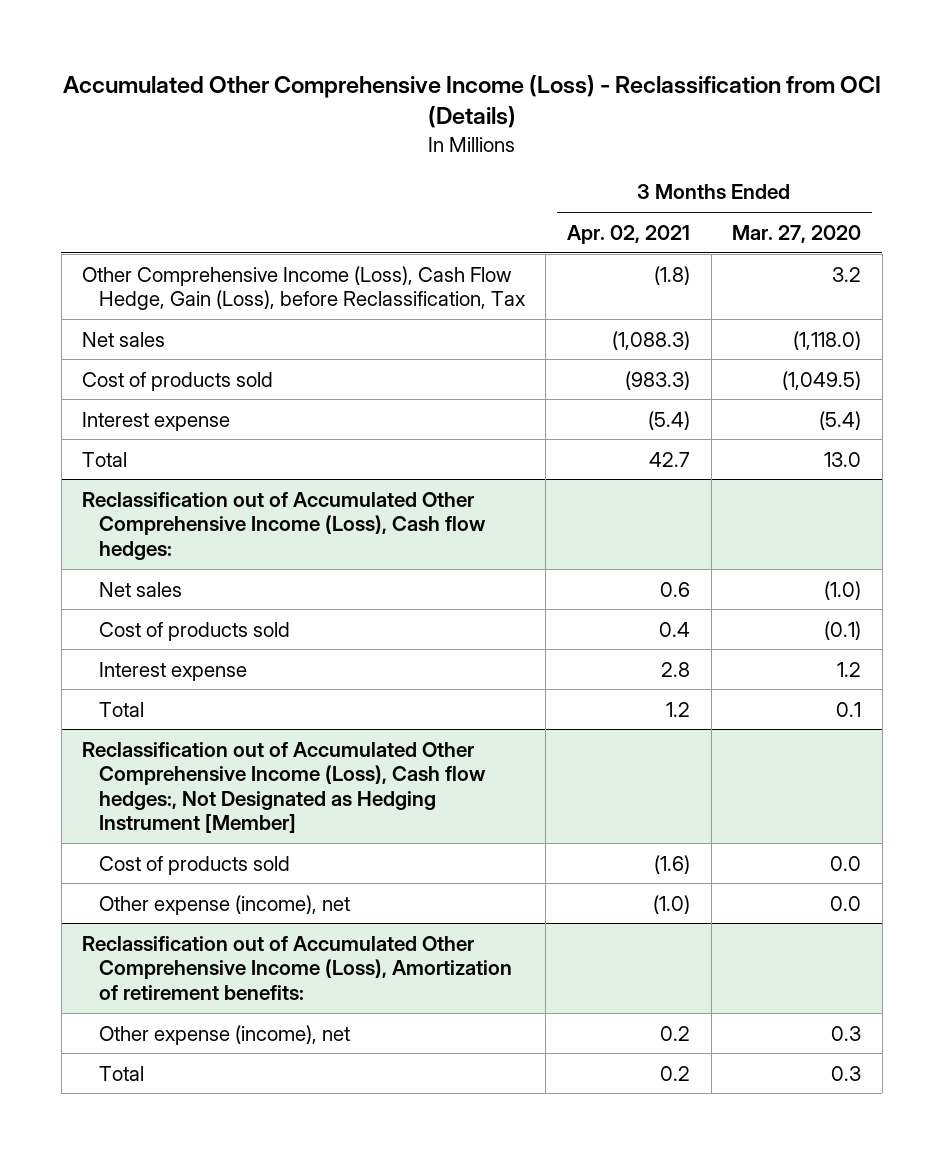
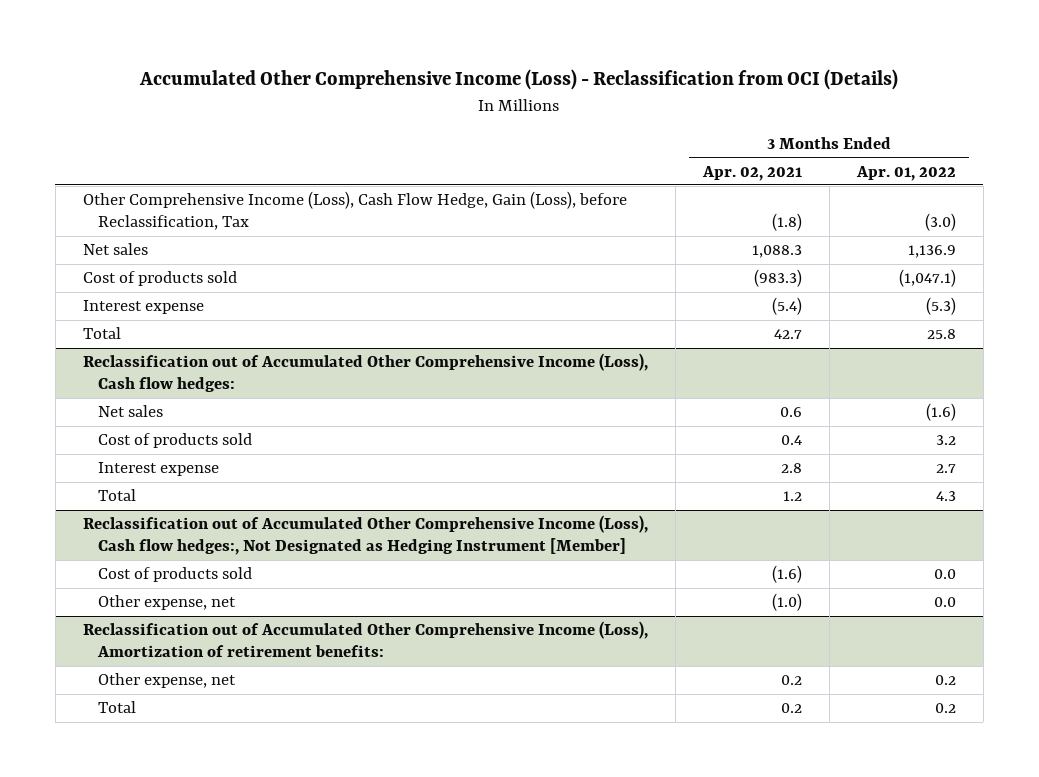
[732,224,862,243] Mar. 27, 2020 -> none
none -> [855,165,956,181] Apr. 01, 2022
[612,330,691,350] (1,088.3) -> [751,245,802,259] 1,088.3
[98,894,350,915] Other expense (income), net -> [98,595,237,611] Other expense, net
[98,1024,350,1045] Other expense (income), net -> [98,673,237,689] Other expense, net

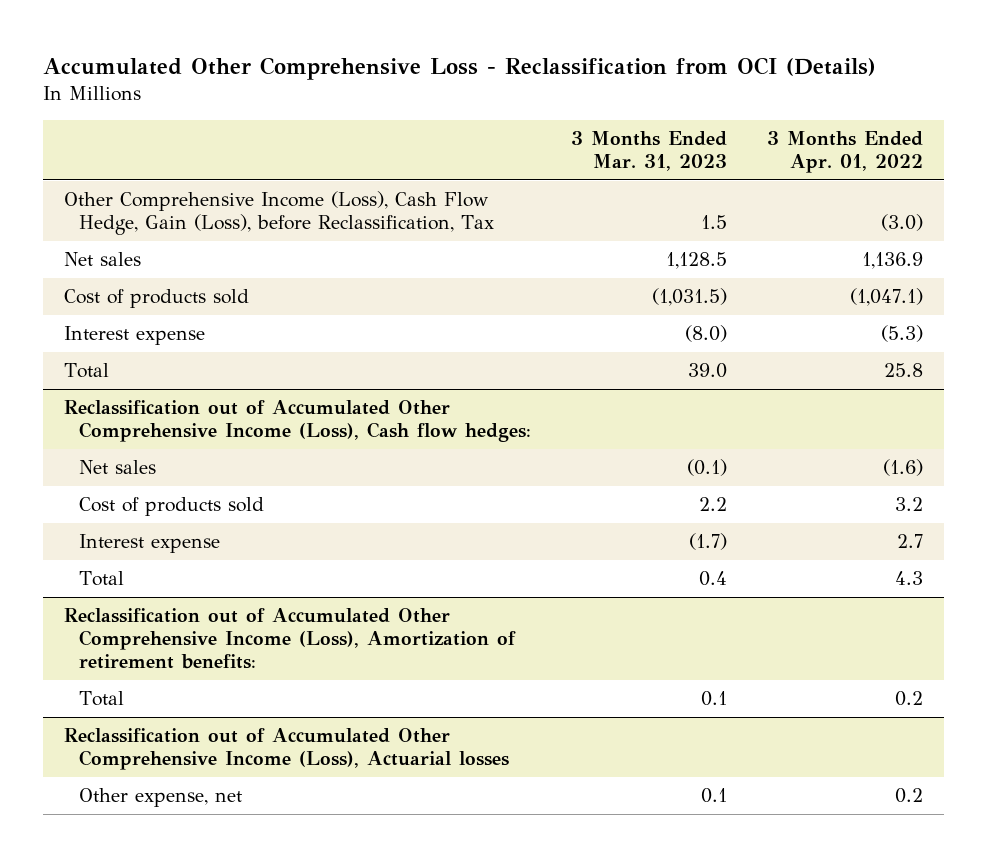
[139,69,899,91] Accumulated Other Comprehensive Income (Loss) - Reclassification from OCI (Details) -> [43,56,877,80] Accumulated Other Comprehensive Loss - Reclassification from OCI (Details)
[701,165,802,181] Apr. 02, 2021 -> none
none -> [570,131,727,172] 3 Months Ended Mar. 31, 2023
[82,515,648,556] Reclassification out of Accumulated Other Comprehensive Income (Loss), Cash flow hedges:, Not Designated as Hedging Instrument [Member] -> none
[98,567,253,583] Cost of products sold -> none
[98,595,237,611] Other expense, net -> none
[98,673,237,689] Other expense, net -> none
none -> [63,728,509,771] Reclassification out of Accumulated Other Comprehensive Income (Loss), Actuarial losses
none -> [78,788,242,808] Other expense, net

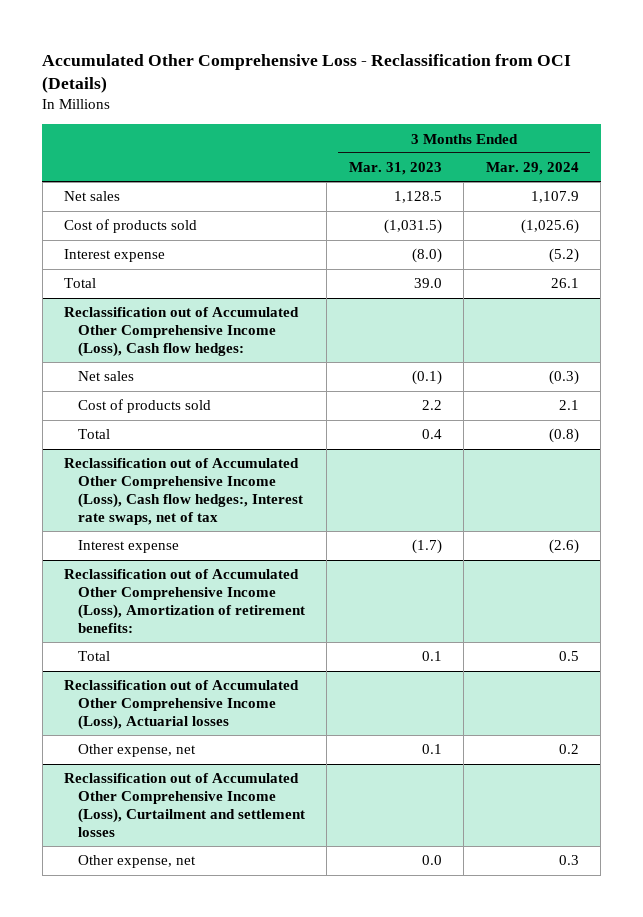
[767,131,924,174] 3 Months Ended Apr. 01, 2022 -> none
none -> [485,162,579,176] Mar. 29, 2024
[63,191,494,236] Other Comprehensive Income (Loss), Cash Flow Hedge, Gain (Loss), before Reclassification, Tax -> none
[78,534,220,554] Interest expense -> none
none -> [64,458,303,525] Reclassification out of Accumulated Other Comprehensive Income (Loss), Cash flow hedges:, Interest rate swaps, net of tax
none -> [77,540,179,554] Interest expense
none -> [64,773,305,837] Reclassification out of Accumulated Other Comprehensive Income (Loss), Curtailment and settlement losses
none -> [77,855,196,869] Other expense, net

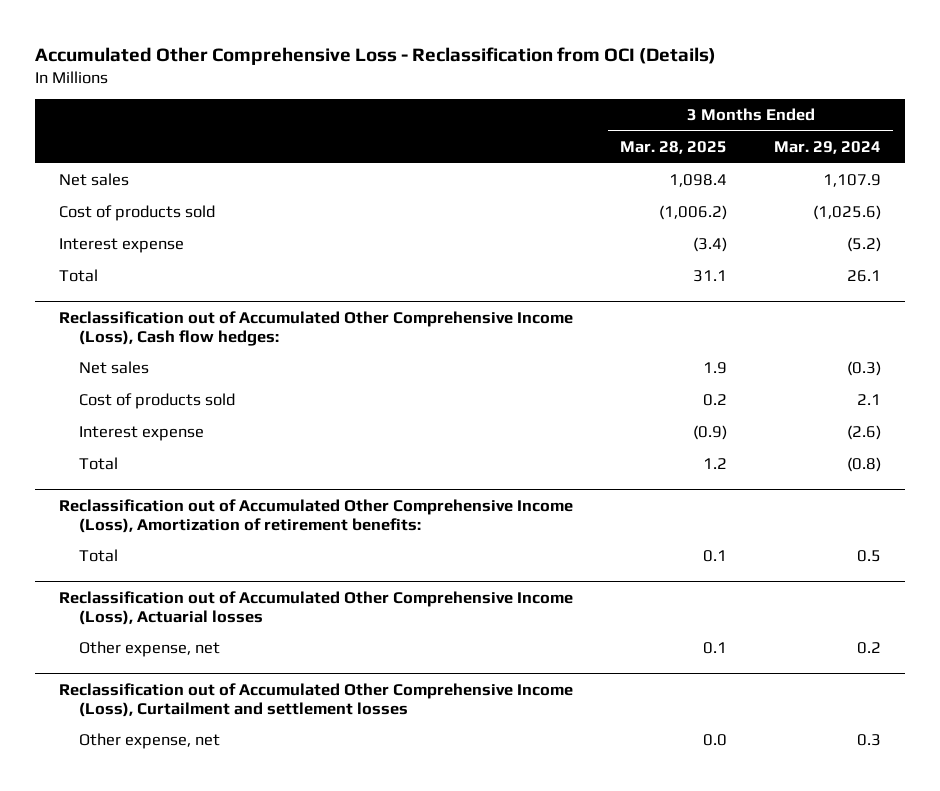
[348,162,442,176] Mar. 31, 2023 -> none
none -> [619,141,727,155] Mar. 28, 2025
[64,458,303,525] Reclassification out of Accumulated Other Comprehensive Income (Loss), Cash flow hedges:, Interest rate swaps, net of tax -> none
[77,429,110,440] Total -> [79,457,119,471] Total

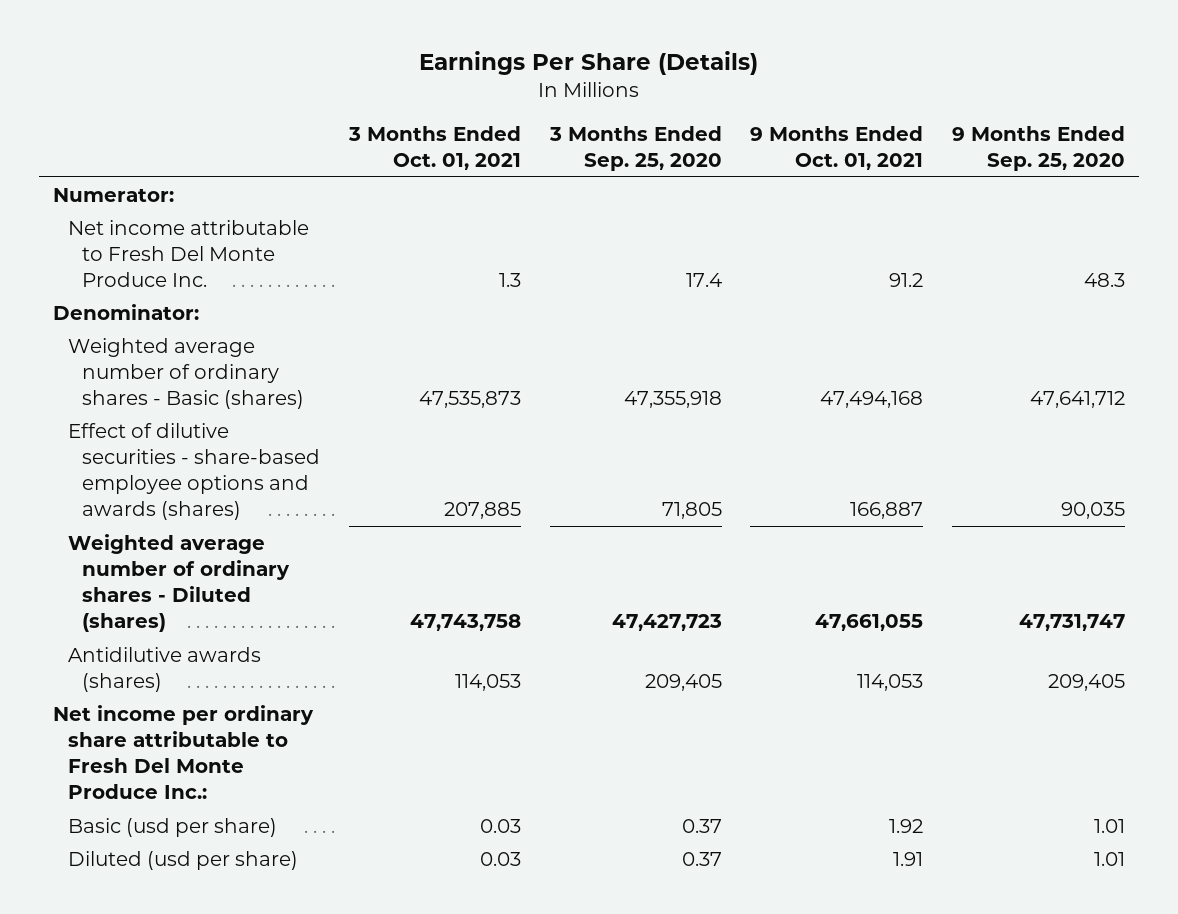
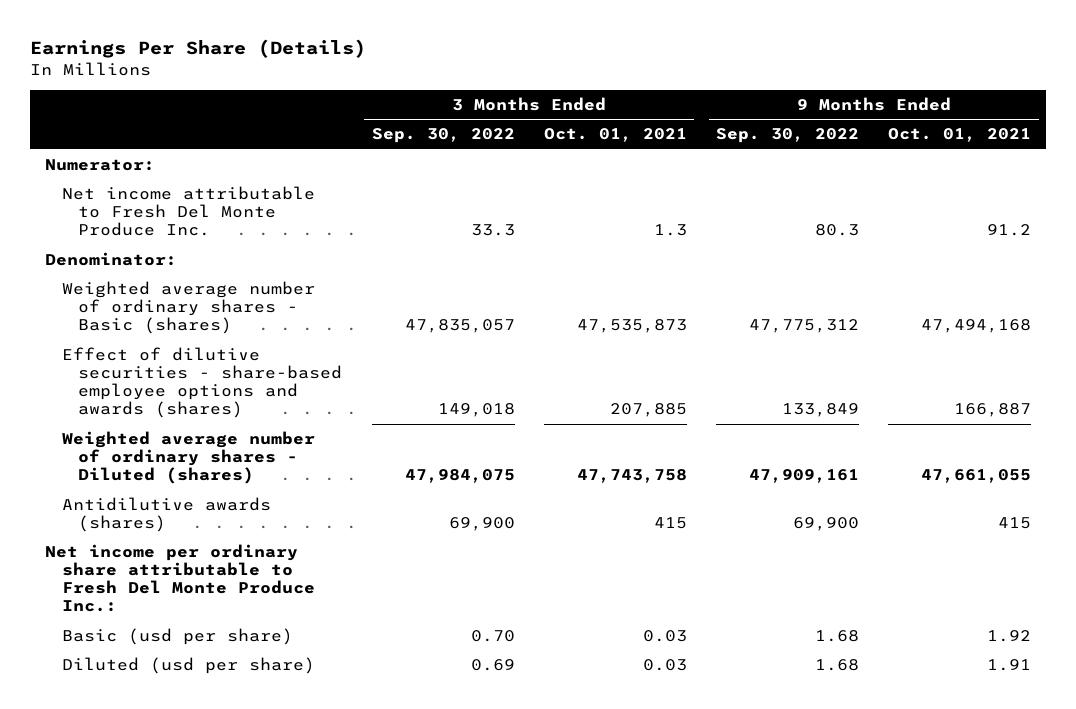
[548,126,722,172] 3 Months Ended Sep. 25, 2020 -> none
[951,126,1125,172] 9 Months Ended Sep. 25, 2020 -> none
none -> [371,128,515,144] Sep. 30, 2022
none -> [716,128,860,144] Sep. 30, 2022
[454,673,521,691] 114,053 -> [653,517,687,530] 415
[857,673,924,691] 114,053 -> [998,517,1032,530] 415

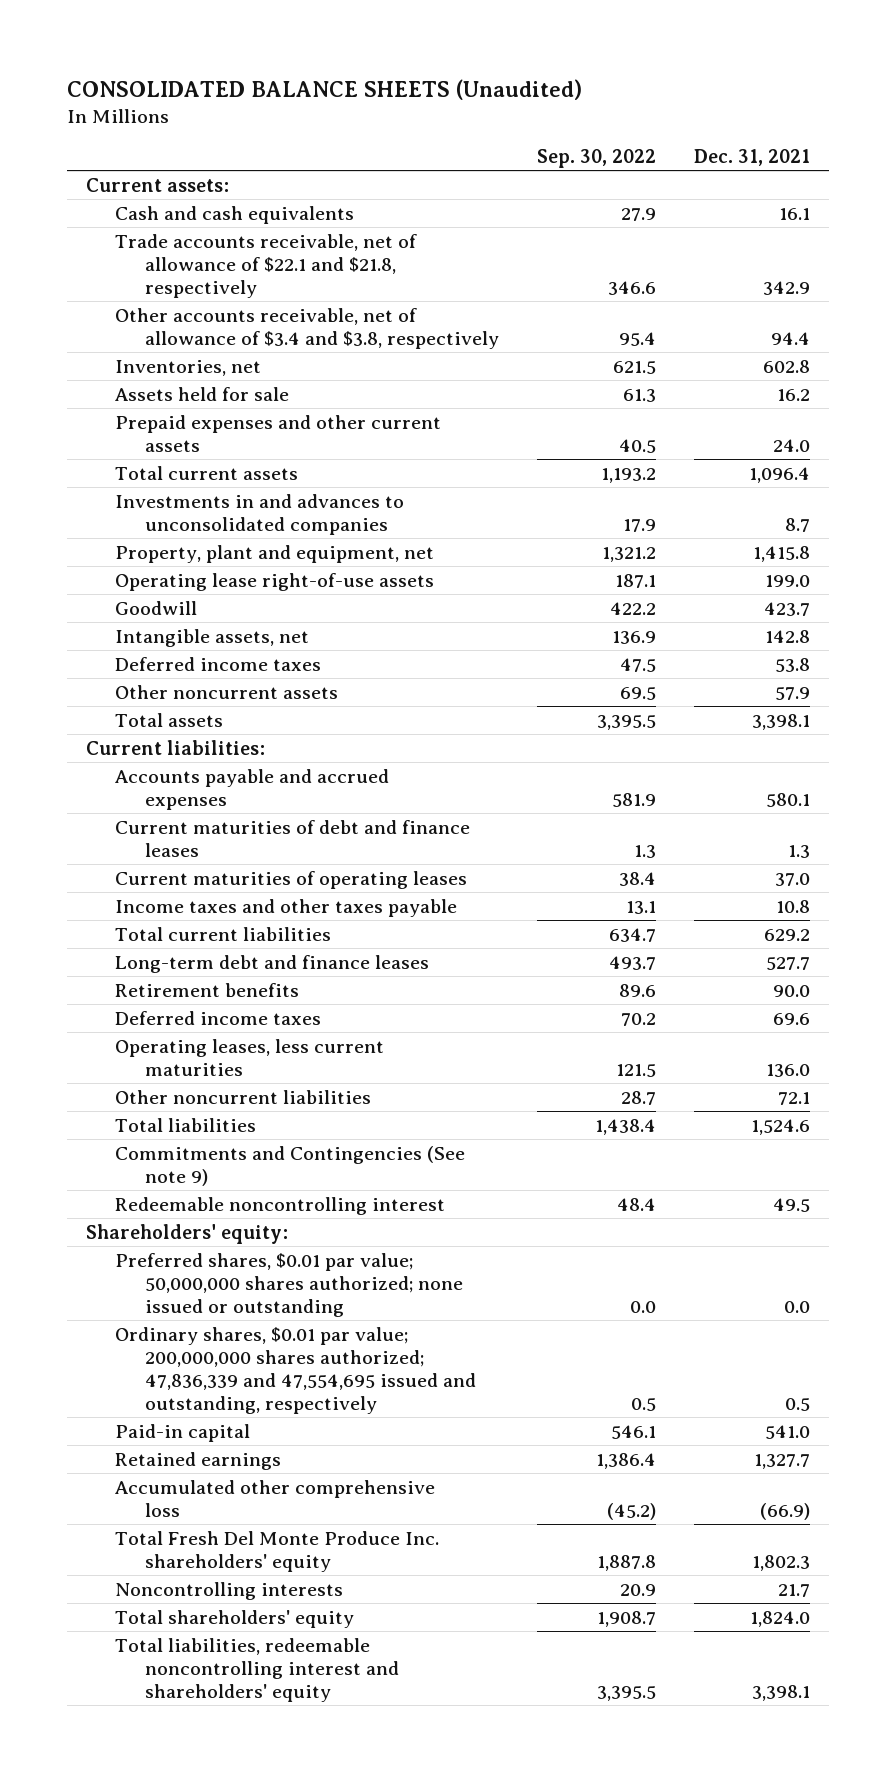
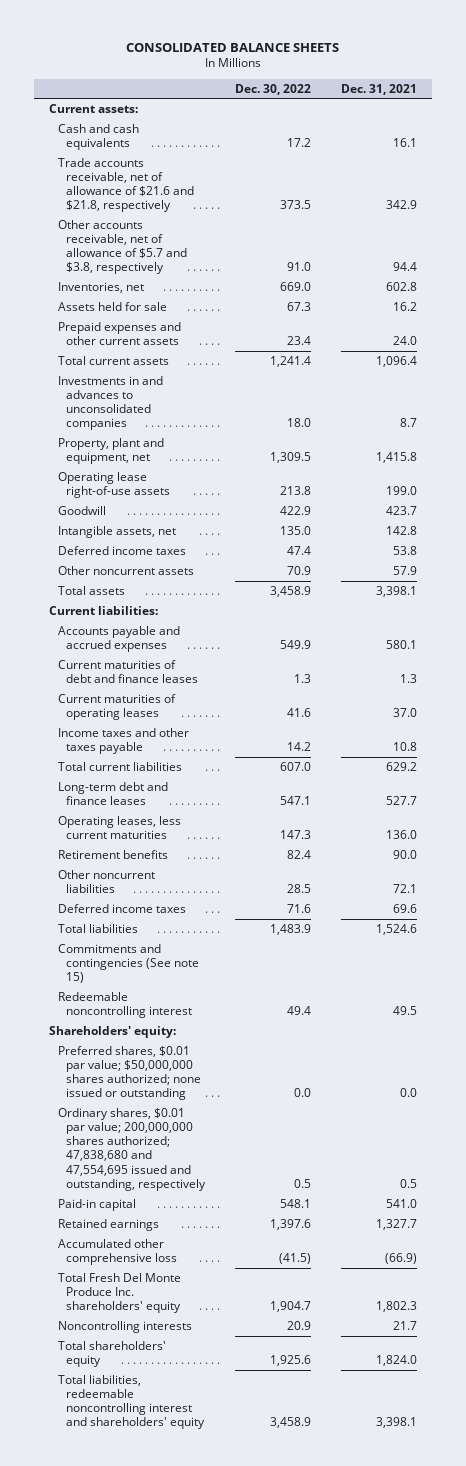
[66,78,582,100] CONSOLIDATED BALANCE SHEETS (Unaudited) -> [126,42,340,52] CONSOLIDATED BALANCE SHEETS
[536,148,656,168] Sep. 30, 2022 -> none
none -> [235,83,312,95] Dec. 30, 2022
[115,233,418,298] Trade accounts receivable, net of allowance of $22.1 and $21.8, respectively -> [57,157,195,213] Trade accounts receivable, net of allowance of $21.6 and $21.8, respectively
[115,307,499,349] Other accounts receivable, net of allowance of $3.4 and $3.8, respectively -> [57,219,188,275] Other accounts receivable, net of allowance of $5.7 and $3.8, respectively
[115,982,300,997] Retirement benefits -> [57,849,168,859] Retirement benefits
[115,1010,322,1025] Deferred income taxes -> [57,903,186,913] Deferred income taxes
[115,1145,466,1186] Commitments and Contingencies (See note 9) -> [57,943,200,984] Commitments and contingencies (See note 15)
[115,1252,463,1317] Preferred shares, $0.01 par value; 50,000,000 shares authorized; none issued or outstanding -> [57,1045,202,1101] Preferred shares, $0.01 par value; $50,000,000 shares authorized; none issued or outstanding
[115,1326,476,1414] Ordinary shares, $0.01 par value; 200,000,000 shares authorized; 47,836,339 and 47,554,695 issued and outstanding, respectively -> [57,1107,207,1191] Ordinary shares, $0.01 par value; 200,000,000 shares authorized; 47,838,680 and 47,554,695 issued and outstanding, respectively

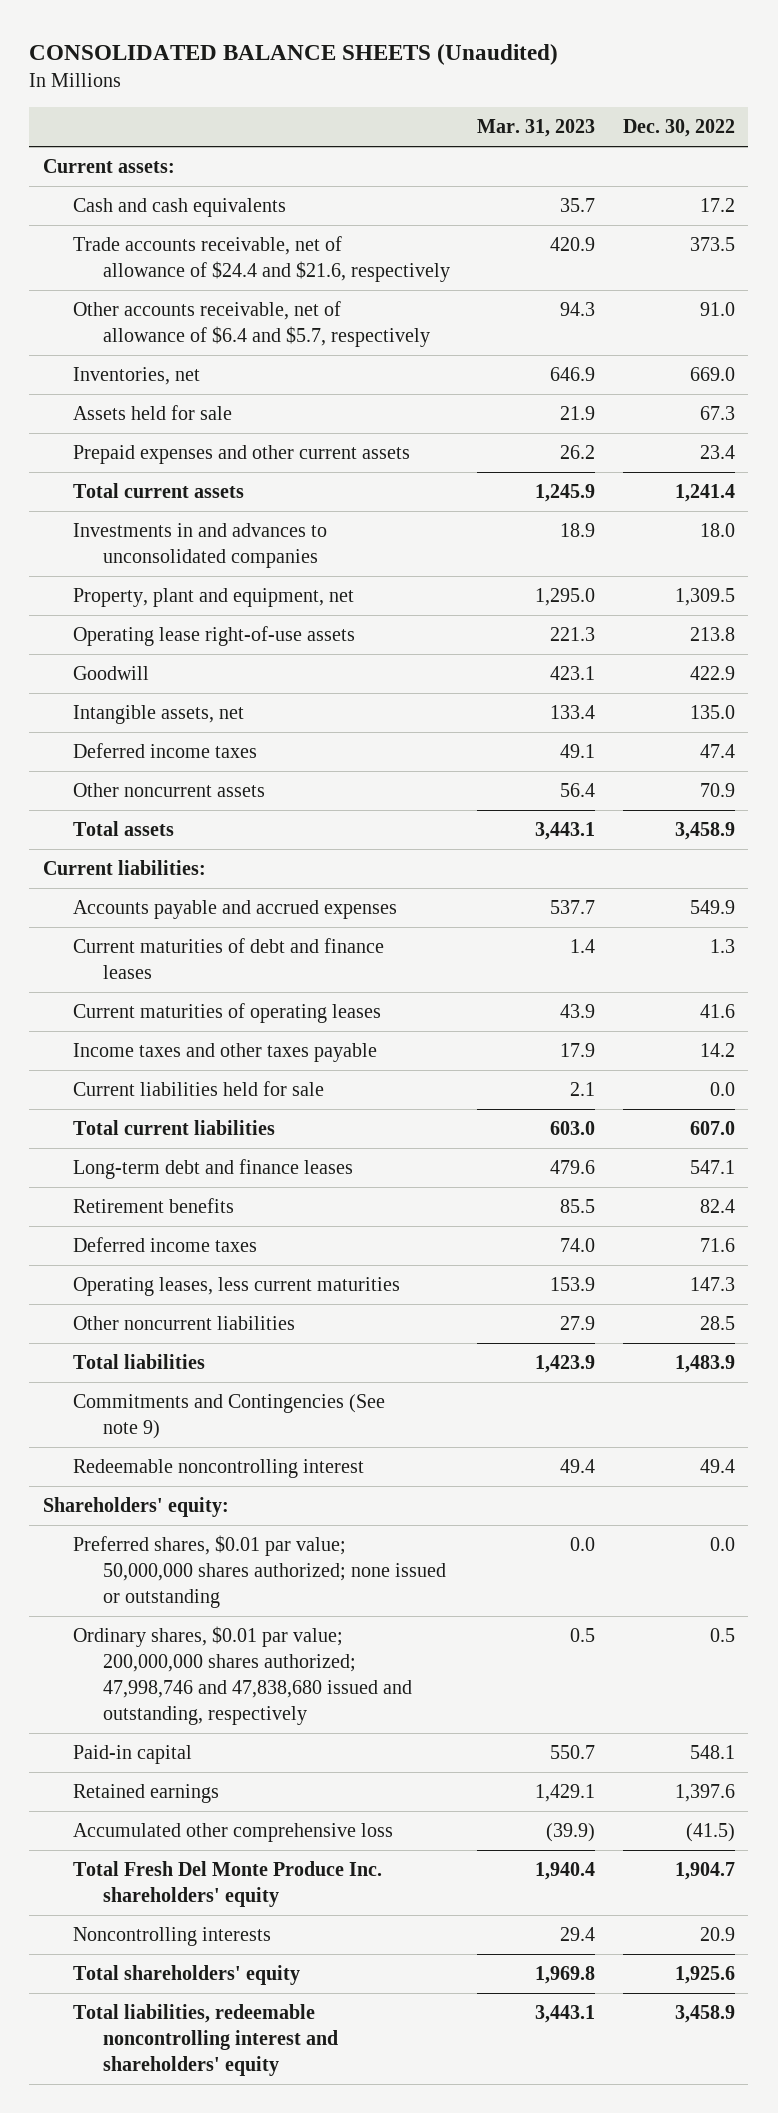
[126,42,340,52] CONSOLIDATED BALANCE SHEETS -> [29,44,559,66] CONSOLIDATED BALANCE SHEETS (Unaudited)
[341,83,418,95] Dec. 31, 2021 -> none
none -> [477,119,596,138] Mar. 31, 2023
[57,157,195,213] Trade accounts receivable, net of allowance of $21.6 and $21.8, respectively -> [72,236,451,283] Trade accounts receivable, net of allowance of $24.4 and $21.6, respectively
[57,219,188,275] Other accounts receivable, net of allowance of $5.7 and $3.8, respectively -> [72,301,431,348] Other accounts receivable, net of allowance of $6.4 and $5.7, respectively
none -> [72,1081,324,1097] Current liabilities held for sale
[57,815,181,840] Operating leases, less current maturities -> [72,1277,400,1297] Operating leases, less current maturities
[57,869,155,894] Other noncurrent liabilities -> [72,1316,295,1331] Other noncurrent liabilities
[57,943,200,984] Commitments and contingencies (See note 15) -> [72,1394,385,1440] Commitments and Contingencies (See note 9)
[57,1045,202,1101] Preferred shares, $0.01 par value; $50,000,000 shares authorized; none issued or outstanding -> [72,1535,447,1609] Preferred shares, $0.01 par value; 50,000,000 shares authorized; none issued or outstanding
[57,1107,207,1191] Ordinary shares, $0.01 par value; 200,000,000 shares authorized; 47,838,680 and 47,554,695 issued and outstanding, respectively -> [72,1626,413,1725] Ordinary shares, $0.01 par value; 200,000,000 shares authorized; 47,998,746 and 47,838,680 issued and outstanding, respectively

